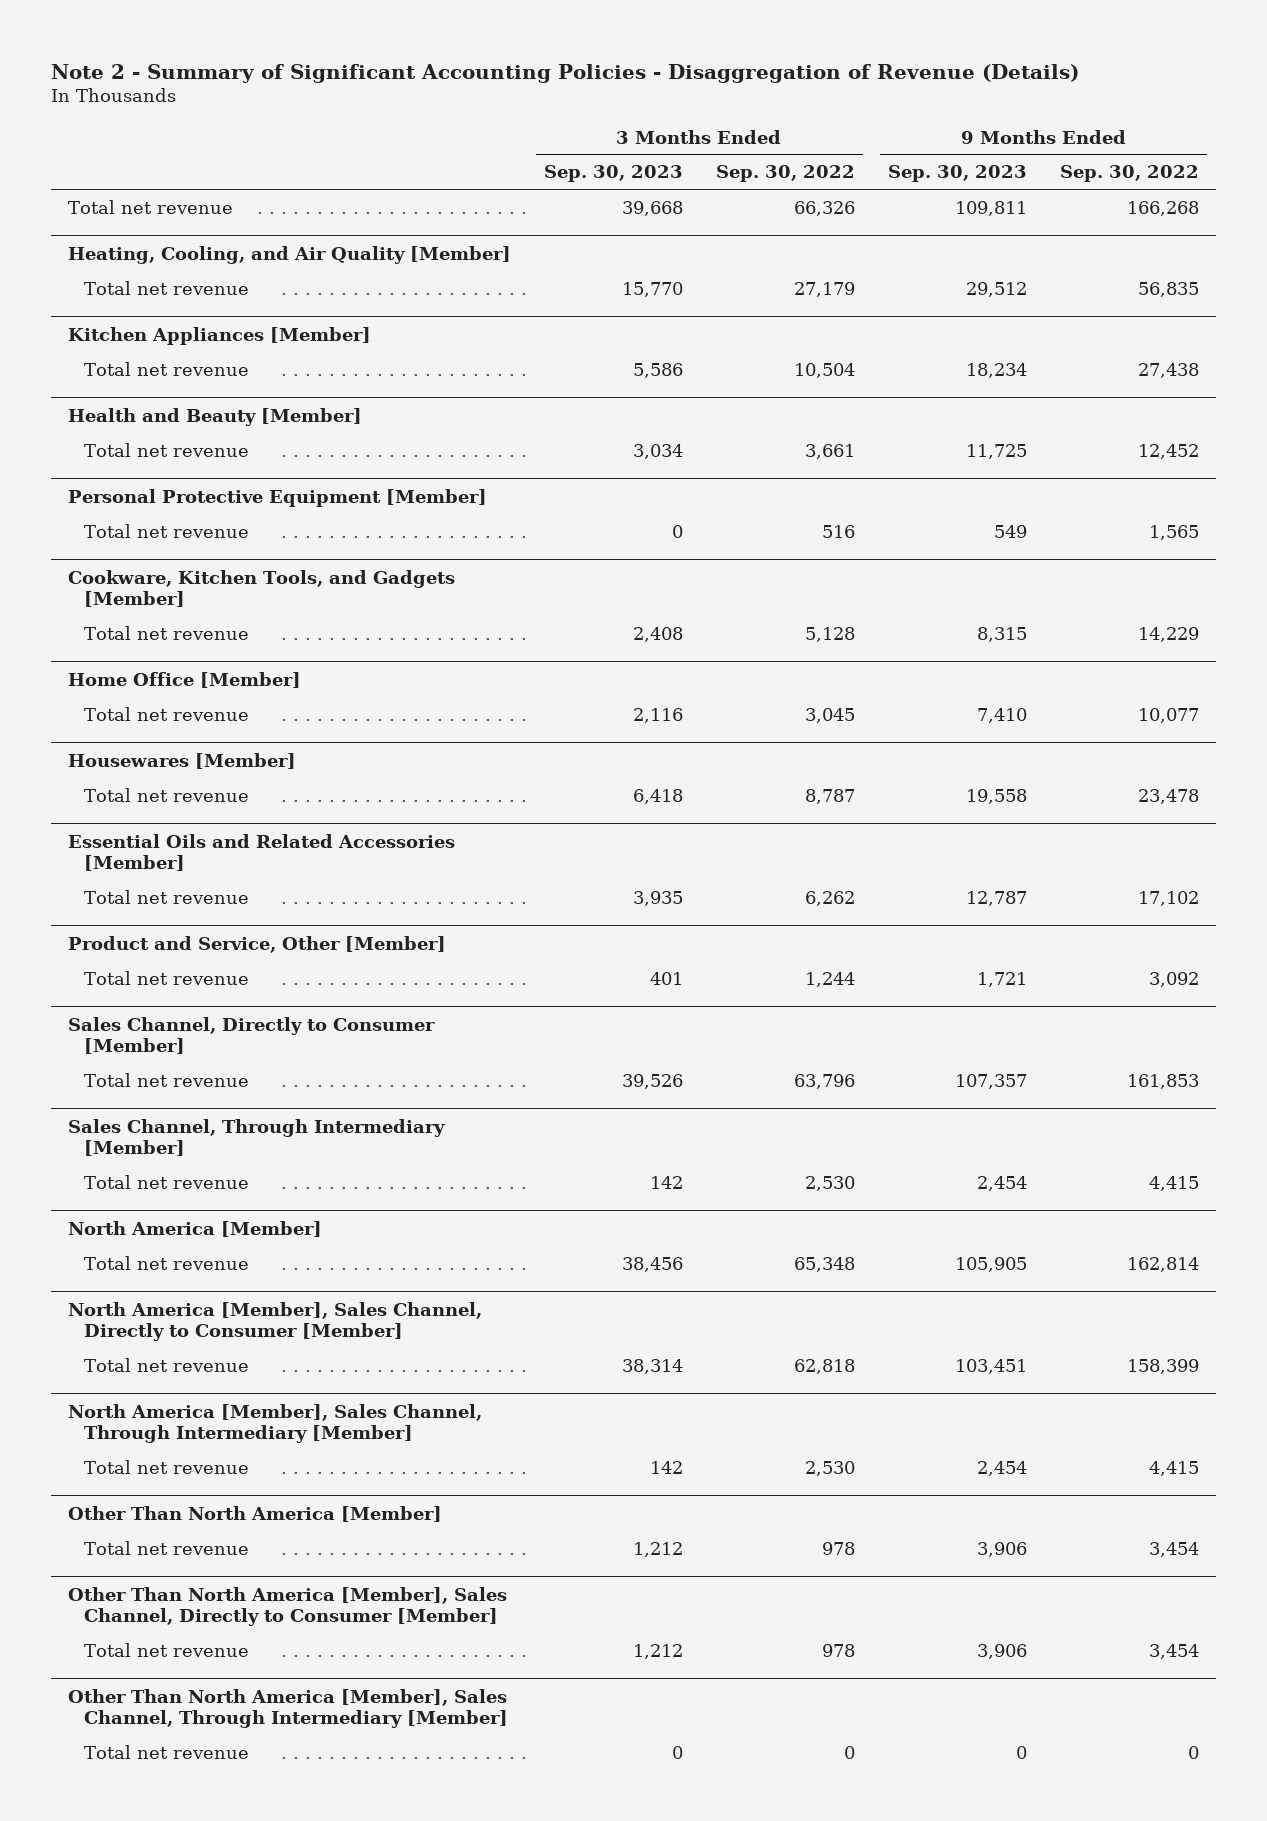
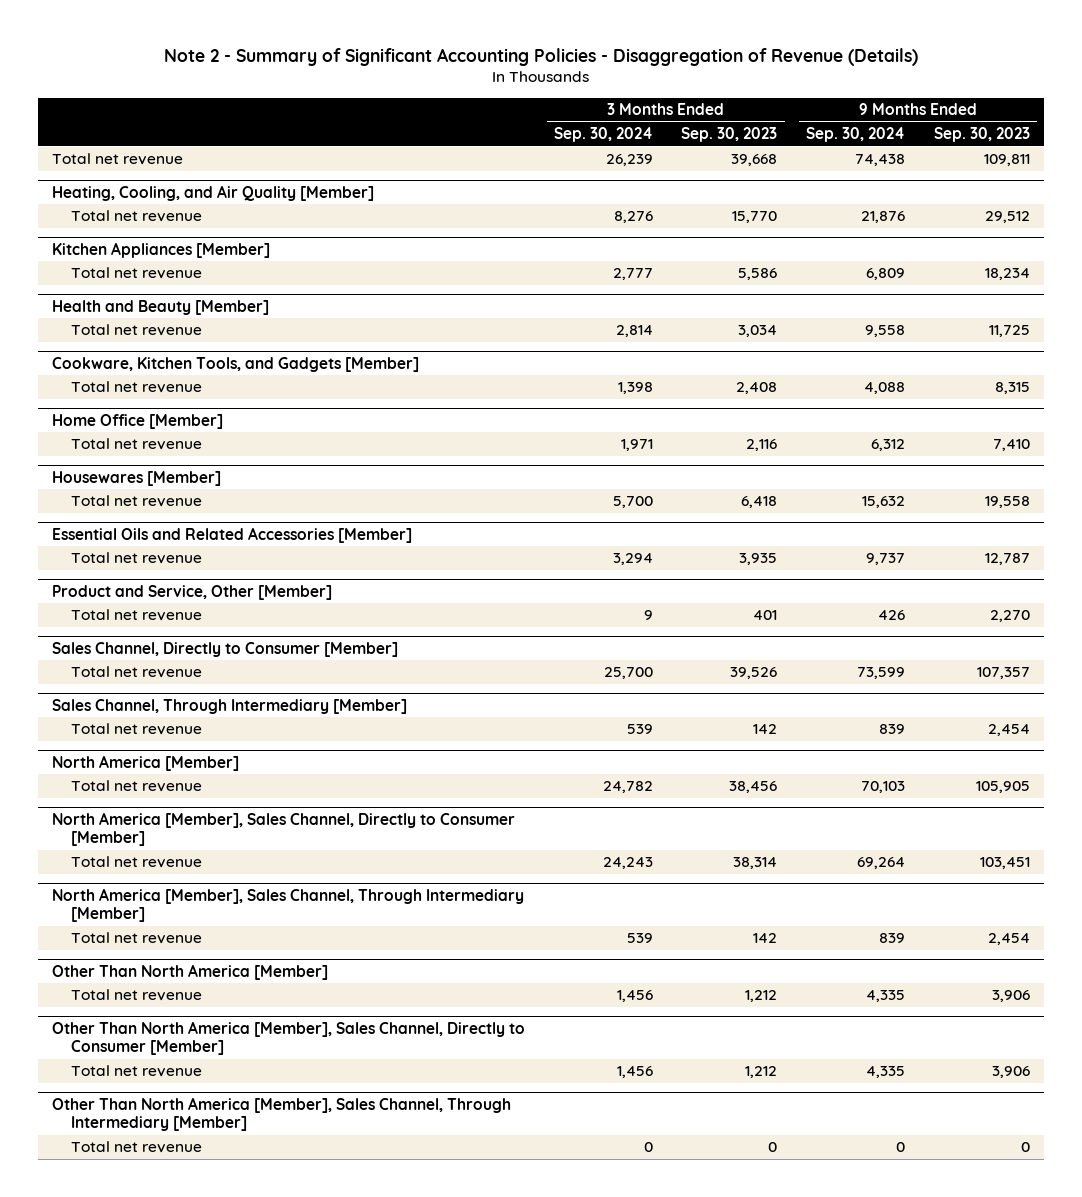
[715,165,855,183] Sep. 30, 2022 -> none
[1060,165,1200,183] Sep. 30, 2022 -> none
none -> [553,127,653,143] Sep. 30, 2024
none -> [806,127,906,143] Sep. 30, 2024
[67,488,487,507] Personal Protective Equipment [Member] -> none
[84,523,250,538] Total net revenue -> none
[977,971,1028,987] 1,721 -> [989,610,1030,623] 2,270

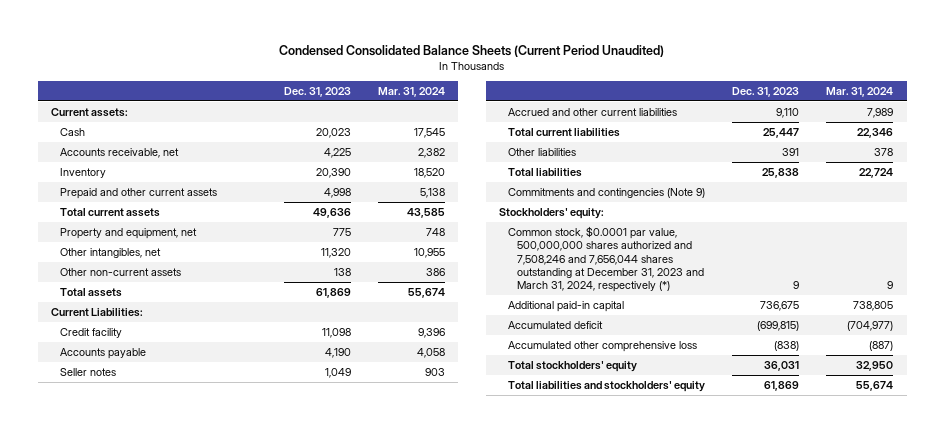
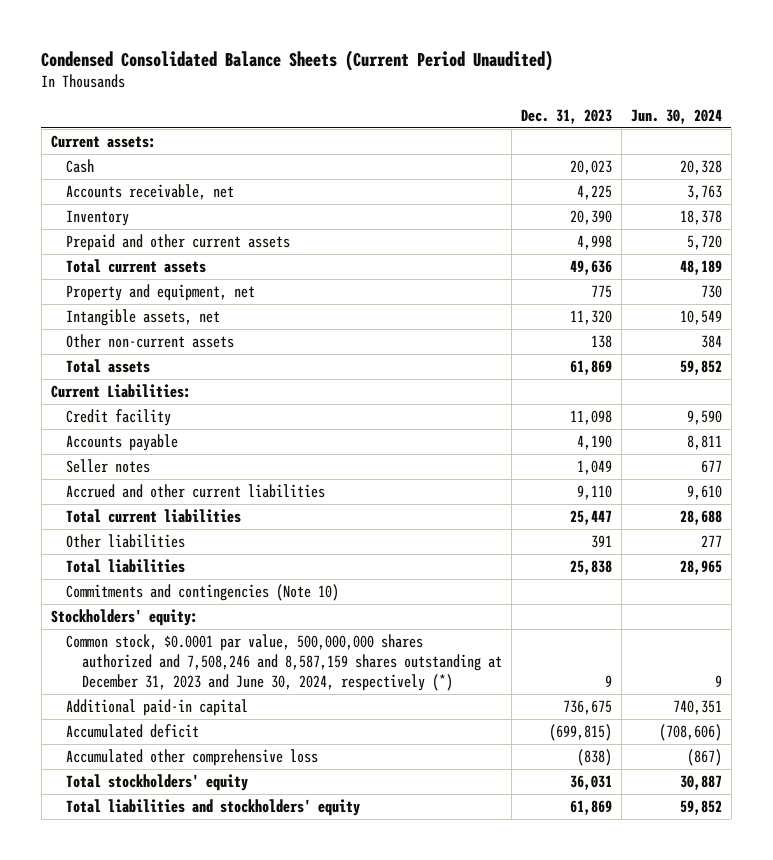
[377,86,445,97] Mar. 31, 2024 -> none
none -> [630,109,722,125] Jun. 30, 2024
[59,248,161,259] Other intangibles, net -> [66,308,221,326] Intangible assets, net
[507,188,705,199] Commitments and contingencies (Note 9) -> [66,583,340,601] Commitments and contingencies (Note 10)
[507,226,704,293] Common stock, $0.0001 par value, 500,000,000 shares authorized and 7,508,246 and 7,656,044 shares outstanding at December 31, 2023 and March 31, 2024, respectively (*) -> [66,633,502,692] Common stock, $0.0001 par value, 500,000,000 shares authorized and 7,508,246 and 8,587,159 shares outstanding at December 31, 2023 and June 30, 2024, respectively (*)

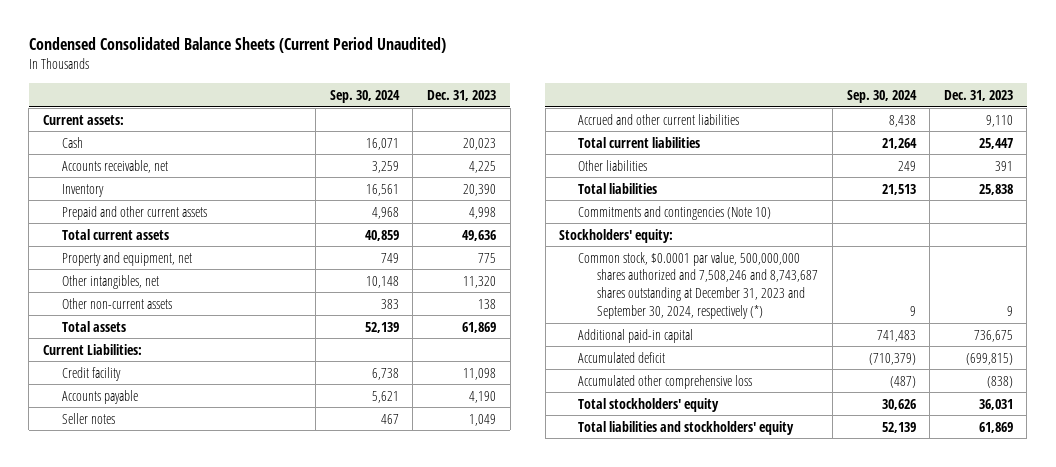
[630,109,722,125] Jun. 30, 2024 -> none
none -> [329,90,400,104] Sep. 30, 2024
[66,308,221,326] Intangible assets, net -> [61,274,159,289] Other intangibles, net
[66,633,502,692] Common stock, $0.0001 par value, 500,000,000 shares authorized and 7,508,246 and 8,587,159 shares outstanding at December 31, 2023 and June 30, 2024, respectively (*) -> [578,251,819,319] Common stock, $0.0001 par value, 500,000,000 shares authorized and 7,508,246 and 8,743,687 shares outstanding at December 31, 2023 and September 30, 2024, respectively (*)

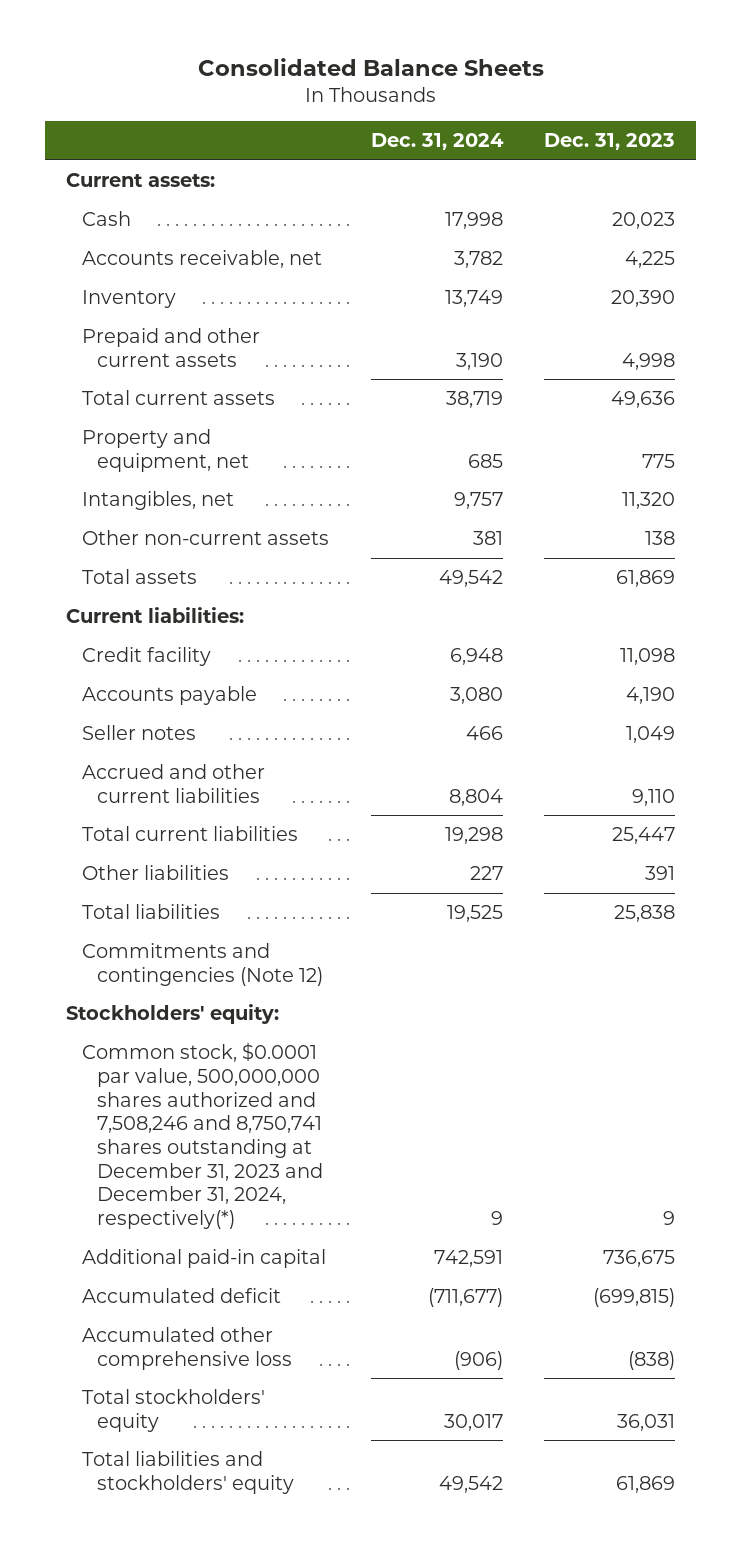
[28,37,446,54] Condensed Consolidated Balance Sheets (Current Period Unaudited) -> [197,57,544,76] Consolidated Balance Sheets
[329,90,400,104] Sep. 30, 2024 -> none
none -> [370,133,504,151] Dec. 31, 2024
[61,274,159,289] Other intangibles, net -> [81,491,234,511] Intangibles, net
[42,343,142,355] Current Liabilities: -> [66,607,245,624] Current liabilities:
[578,205,772,220] Commitments and contingencies (Note 10) -> [81,943,323,986] Commitments and contingencies (Note 12)
[578,251,819,319] Common stock, $0.0001 par value, 500,000,000 shares authorized and 7,508,246 and 8,743,687 shares outstanding at December 31, 2023 and September 30, 2024, respectively (*) -> [81,1042,323,1230] Common stock, $0.0001 par value, 500,000,000 shares authorized and 7,508,246 and 8,750,741 shares outstanding at December 31, 2023 and December 31, 2024, respectively(*)

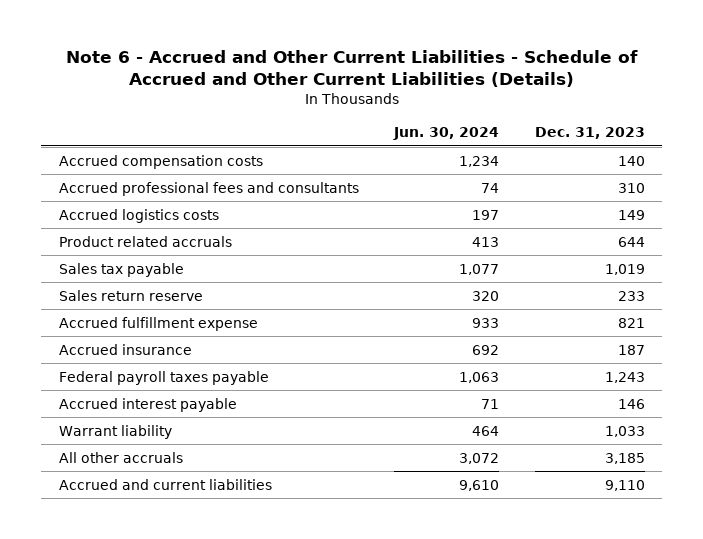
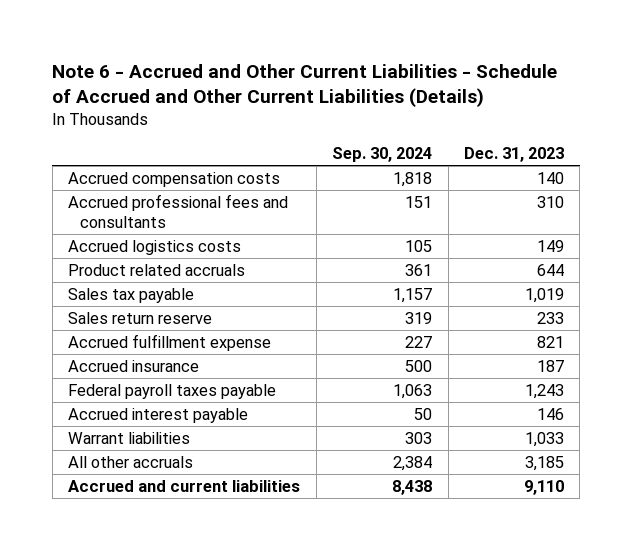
[393,127,500,141] Jun. 30, 2024 -> none
none -> [332,147,433,163] Sep. 30, 2024
[58,424,172,439] Warrant liability -> [68,431,191,444] Warrant liabilities

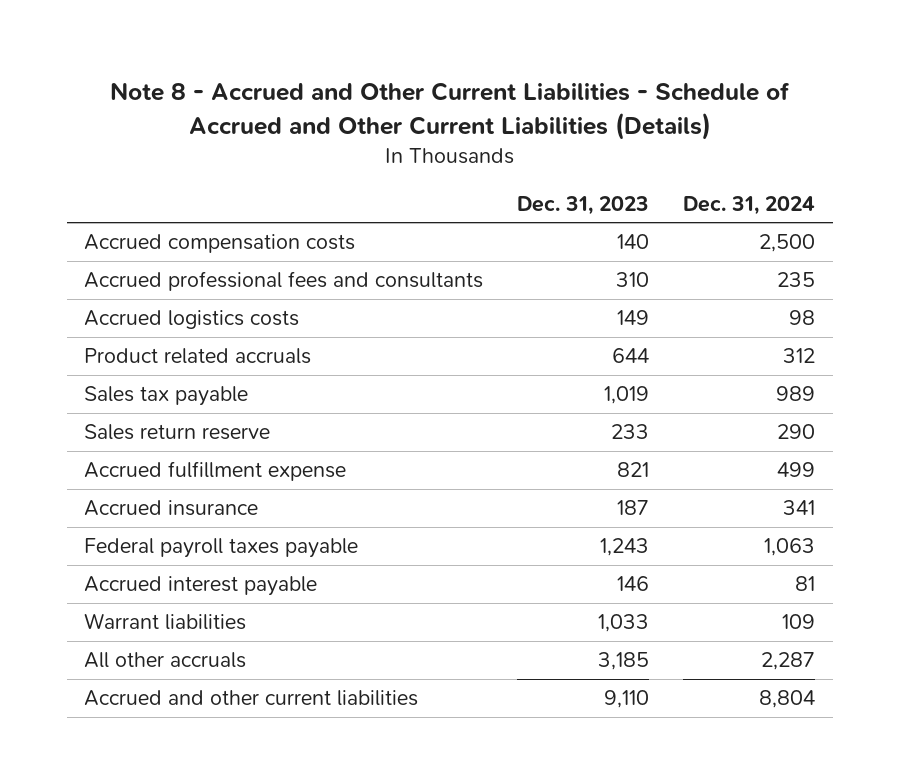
[52,63,558,107] Note 6 - Accrued and Other Current Liabilities - Schedule of Accrued and Other Current Liabilities (Details) -> [109,82,790,140] Note 8 - Accrued and Other Current Liabilities - Schedule of Accrued and Other Current Liabilities (Details)
[332,147,433,163] Sep. 30, 2024 -> none
none -> [683,195,816,215] Dec. 31, 2024
[68,479,301,492] Accrued and current liabilities -> [83,690,418,707] Accrued and other current liabilities

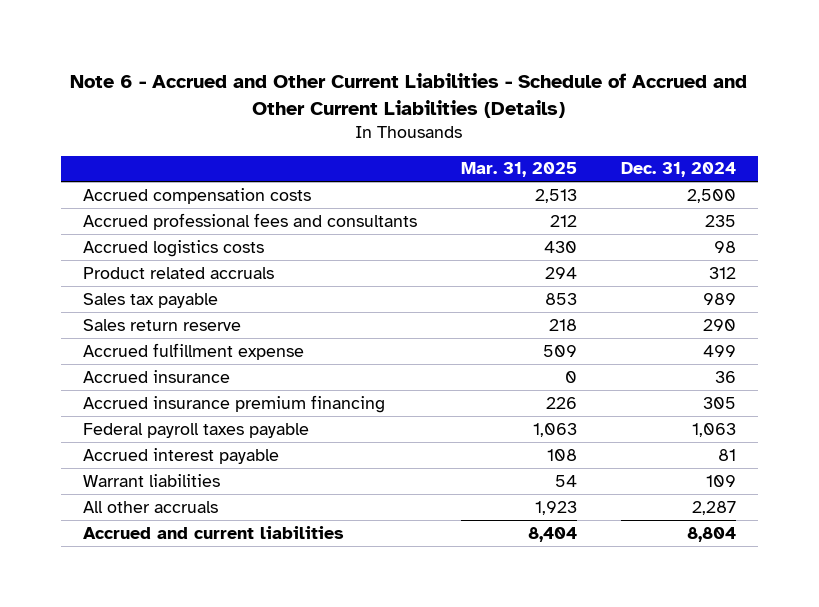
[109,82,790,140] Note 8 - Accrued and Other Current Liabilities - Schedule of Accrued and Other Current Liabilities (Details) -> [70,72,748,118] Note 6 - Accrued and Other Current Liabilities - Schedule of Accrued and Other Current Liabilities (Details)
[517,195,650,215] Dec. 31, 2023 -> none
none -> [460,162,577,178] Mar. 31, 2025
[783,500,816,516] 341 -> [714,370,736,383] 36
none -> [82,394,385,413] Accrued insurance premium financing
[83,690,418,707] Accrued and other current liabilities -> [82,525,344,539] Accrued and current liabilities

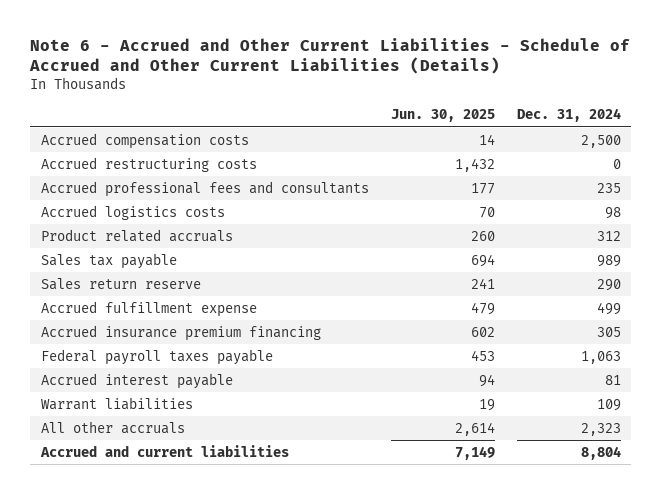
[460,162,577,178] Mar. 31, 2025 -> none
none -> [390,109,495,123] Jun. 30, 2025
none -> [40,156,257,172] Accrued restructuring costs
[82,369,230,383] Accrued insurance -> none
[691,500,736,515] 2,287 -> [580,422,621,436] 2,323

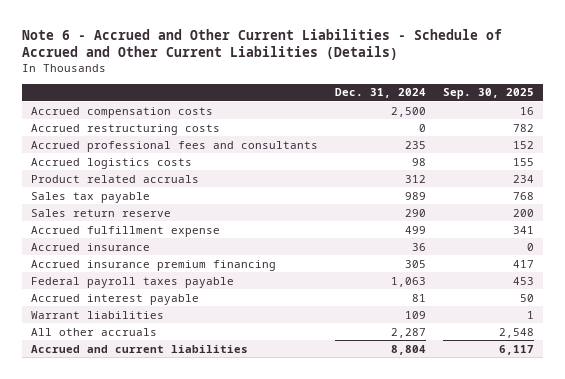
[390,109,495,123] Jun. 30, 2025 -> none
none -> [443,88,535,100] Sep. 30, 2025
none -> [30,242,150,251] Accrued insurance
[580,422,621,436] 2,323 -> [391,327,427,338] 2,287

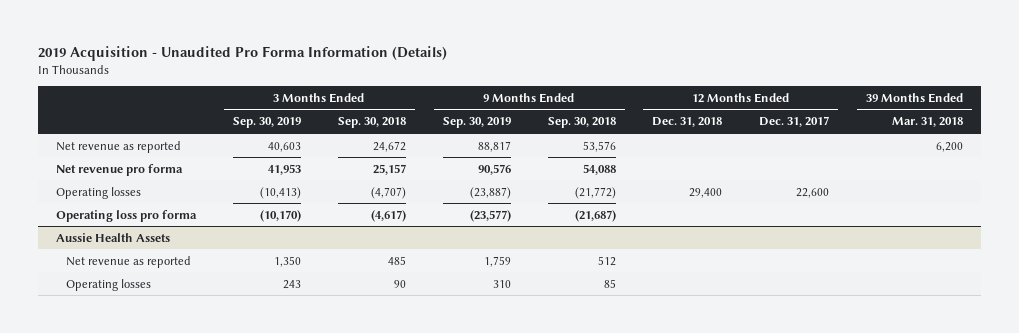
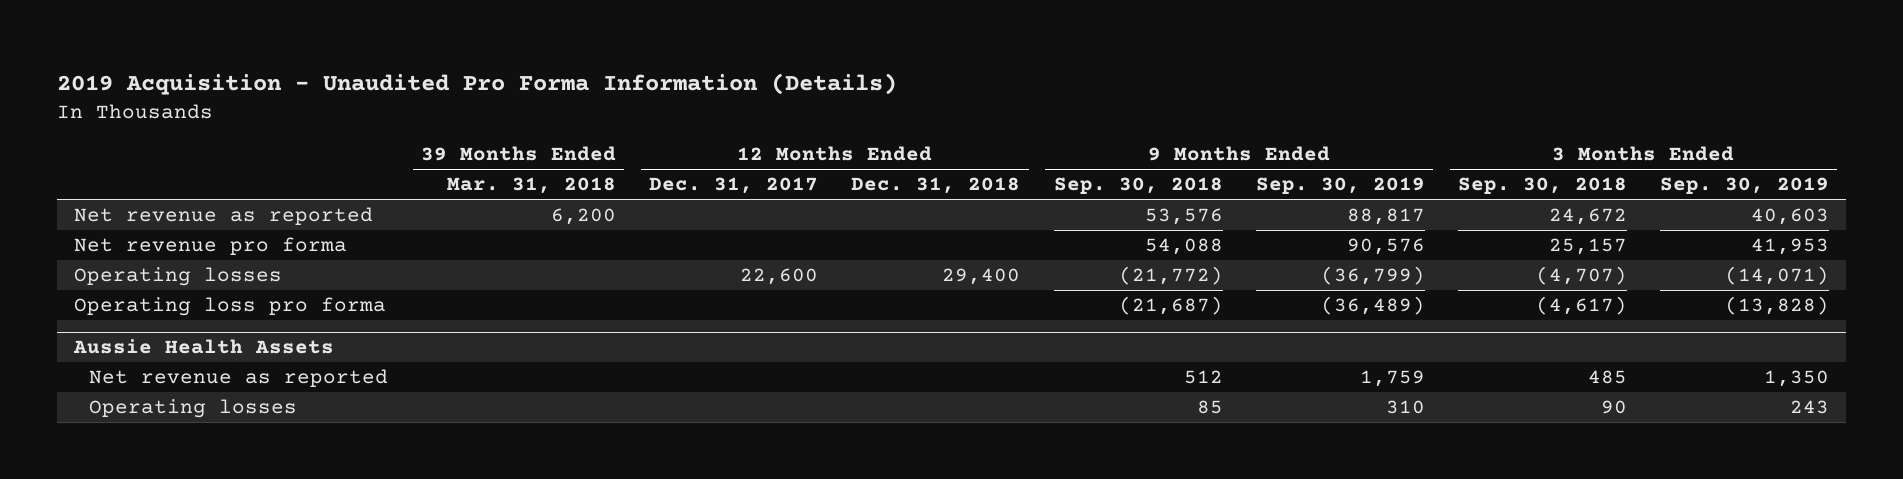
[260,186,302,199] (10,413) -> [1725,266,1830,286] (14,071)
[469,186,511,199] (23,887) -> [1320,266,1425,286] (36,799)
[260,209,302,222] (10,170) -> [1725,296,1830,316] (13,828)
[469,209,511,222] (23,577) -> [1320,296,1425,316] (36,489)

